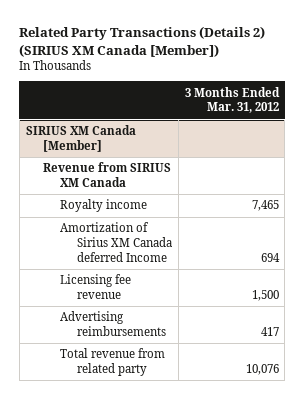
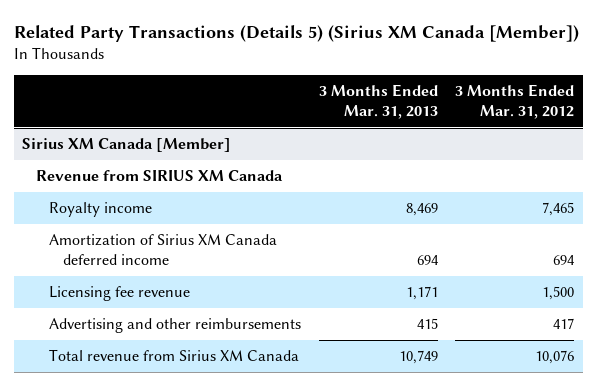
[19,25,266,57] Related Party Transactions (Details 2) (SIRIUS XM Canada [Member]) -> [13,25,579,43] Related Party Transactions (Details 5) (Sirius XM Canada [Member])
none -> [318,84,438,120] 3 Months Ended Mar. 31, 2013
[25,125,136,153] SIRIUS XM Canada [Member] -> [22,137,232,152] Sirius XM Canada [Member]
[59,222,173,262] Amortization of Sirius XM Canada deferred Income -> [49,233,278,265] Amortization of Sirius XM Canada deferred income
[59,311,167,337] Advertising reimbursements -> [49,317,302,333] Advertising and other reimbursements
[59,348,165,377] Total revenue from related party -> [49,348,300,361] Total revenue from Sirius XM Canada

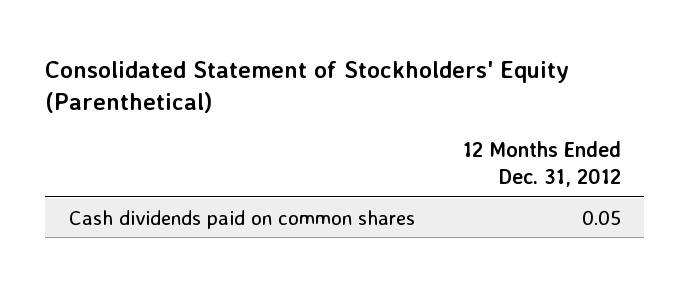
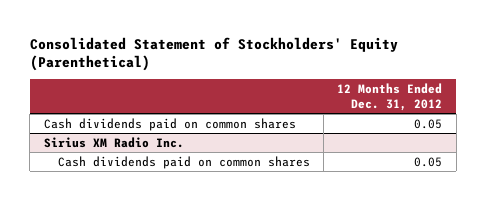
none -> [43,136,184,148] Sirius XM Radio Inc.
none -> [57,155,310,169] Cash dividends paid on common shares

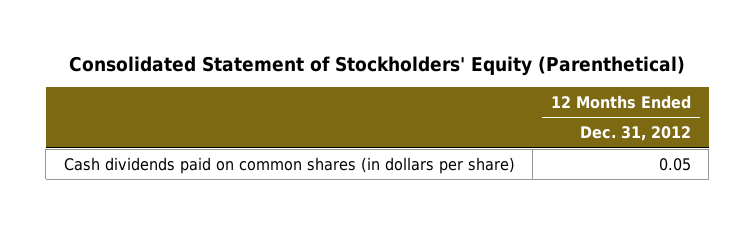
[43,136,184,148] Sirius XM Radio Inc. -> none
[57,155,310,169] Cash dividends paid on common shares -> none
[43,117,296,131] Cash dividends paid on common shares -> [63,157,515,175] Cash dividends paid on common shares (in dollars per share)

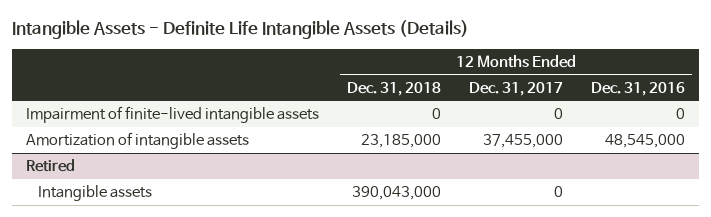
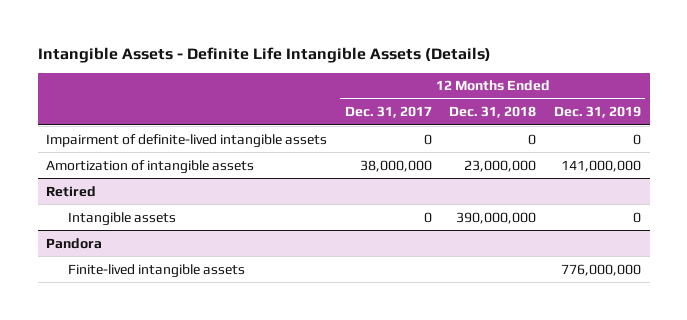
[591,81,686,96] Dec. 31, 2016 -> none
none -> [553,106,641,119] Dec. 31, 2019
[26,106,320,124] Impairment of finite-lived intangible assets -> [46,133,328,148] Impairment of definite-lived intangible assets
[361,134,442,149] 23,185,000 -> [464,159,537,172] 23,000,000
[483,134,564,149] 37,455,000 -> [359,159,432,172] 38,000,000
[352,186,442,201] 390,043,000 -> [456,211,537,224] 390,000,000
none -> [46,237,103,249] Pandora
none -> [67,263,245,278] Finite-lived intangible assets

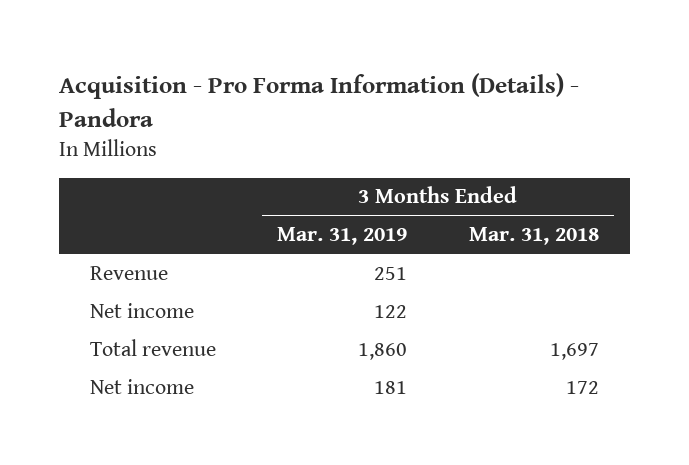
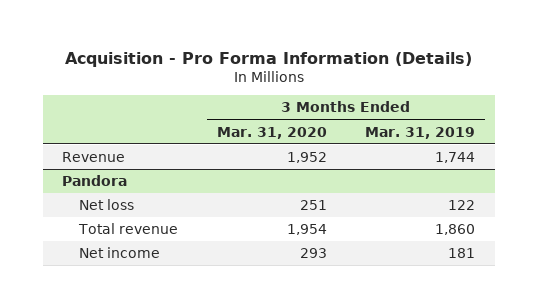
[59,72,580,127] Acquisition - Pro Forma Information (Details) - Pandora -> [64,51,472,67] Acquisition - Pro Forma Information (Details)
[468,227,599,246] Mar. 31, 2018 -> none
none -> [216,126,327,139] Mar. 31, 2020
[374,266,408,280] 251 -> [435,152,476,164] 1,744
none -> [61,175,127,187] Pandora
[89,302,194,318] Net income -> [79,199,135,211] Net loss

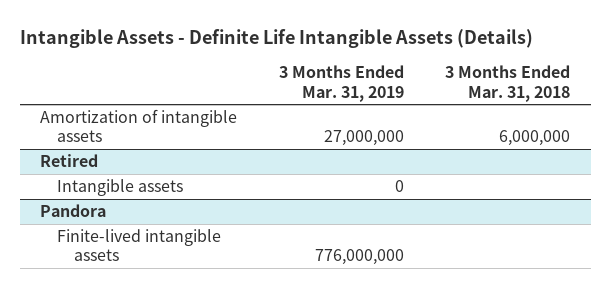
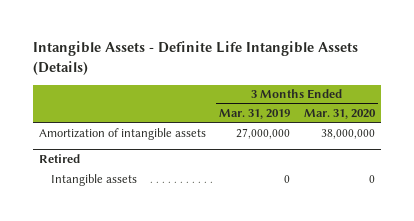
[445,65,571,102] 3 Months Ended Mar. 31, 2018 -> none
none -> [303,109,376,120] Mar. 31, 2020
[40,204,107,218] Pandora -> none
[57,229,222,262] Finite-lived intangible assets -> none

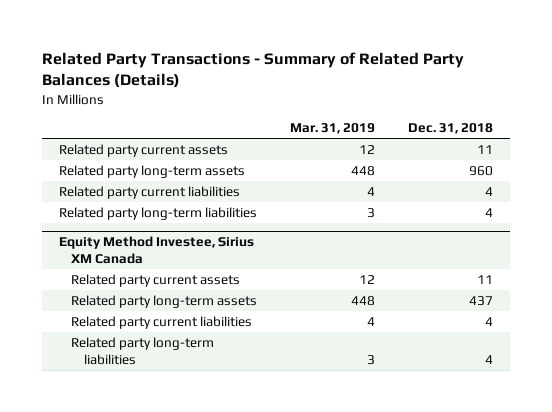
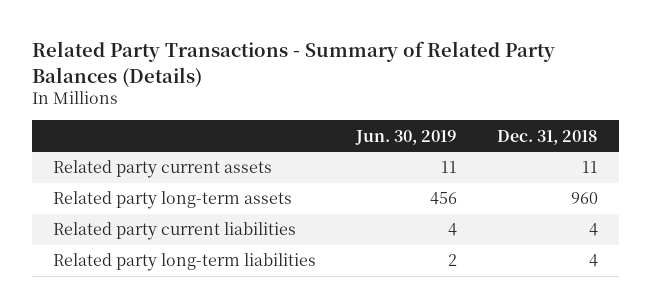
[290,123,376,135] Mar. 31, 2019 -> none
none -> [354,129,457,145] Jun. 30, 2019
[58,236,254,264] Equity Method Investee, Sirius XM Canada -> none
[71,274,241,288] Related party current assets -> none
[71,295,258,309] Related party long-term assets -> none
[71,316,253,330] Related party current liabilities -> none
[71,337,215,365] Related party long-term liabilities -> none

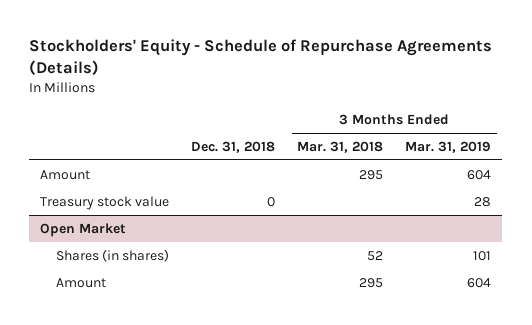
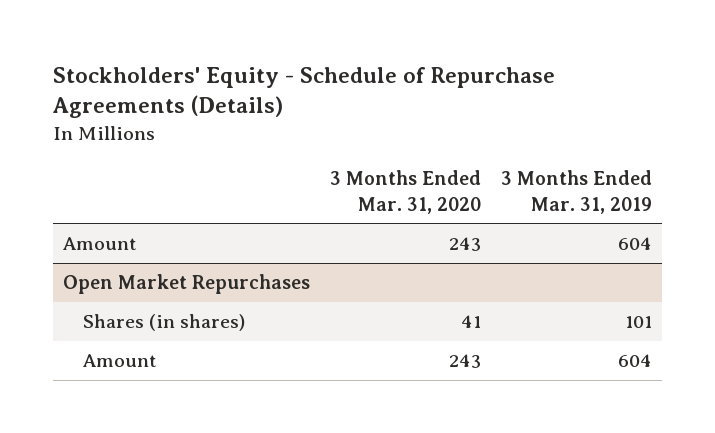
[191,140,276,153] Dec. 31, 2018 -> none
[297,140,384,153] Mar. 31, 2018 -> none
none -> [329,170,481,214] 3 Months Ended Mar. 31, 2020
[40,195,170,210] Treasury stock value -> none
[40,222,127,237] Open Market -> [62,274,310,295] Open Market Repurchases

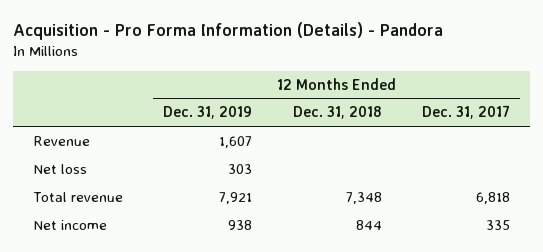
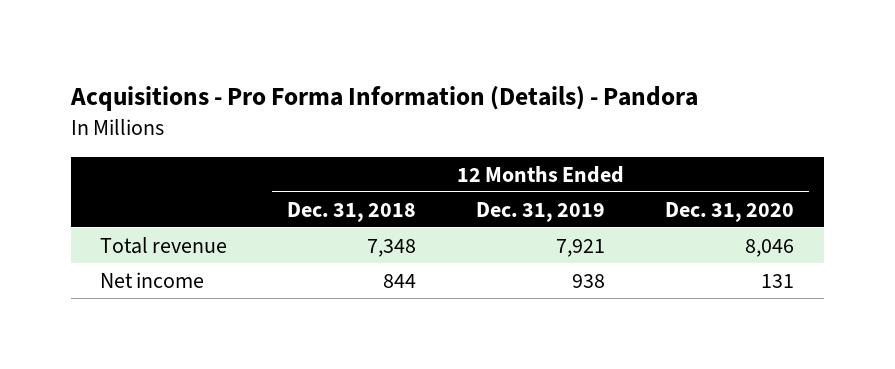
[12,21,443,40] Acquisition - Pro Forma Information (Details) - Pandora -> [69,85,698,111] Acquisitions - Pro Forma Information (Details) - Pandora
[422,105,511,120] Dec. 31, 2017 -> none
none -> [665,201,795,222] Dec. 31, 2020
[33,135,91,146] Revenue -> none
[33,163,88,174] Net loss -> none

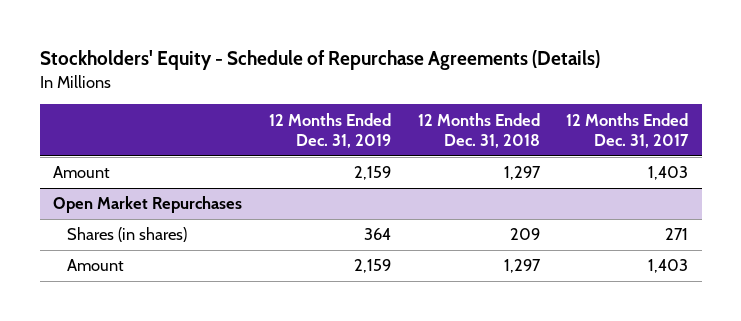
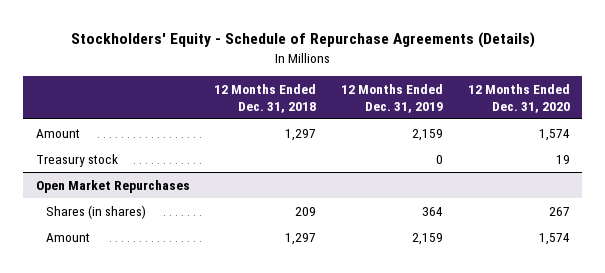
[566,112,690,148] 12 Months Ended Dec. 31, 2017 -> none
none -> [467,84,570,113] 12 Months Ended Dec. 31, 2020
none -> [35,153,118,167] Treasury stock

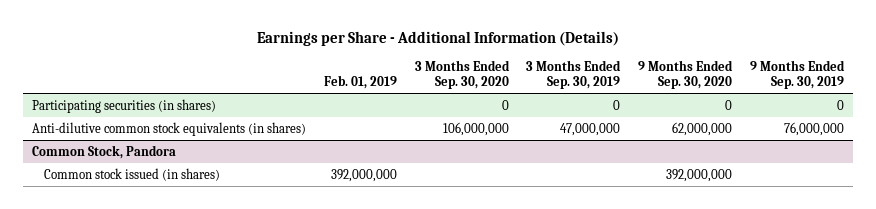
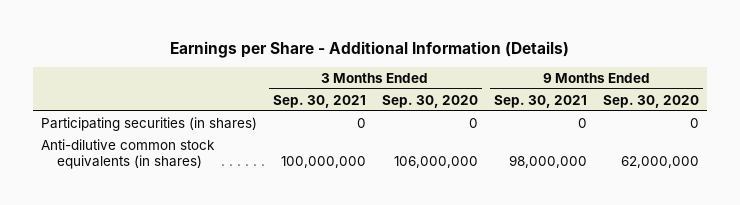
[323,75,397,90] Feb. 01, 2019 -> none
[526,59,622,90] 3 Months Ended Sep. 30, 2019 -> none
[749,59,845,90] 9 Months Ended Sep. 30, 2019 -> none
none -> [272,94,366,108] Sep. 30, 2021
none -> [494,94,588,108] Sep. 30, 2021
[32,144,177,159] Common Stock, Pandora -> none
[44,167,221,181] Common stock issued (in shares) -> none

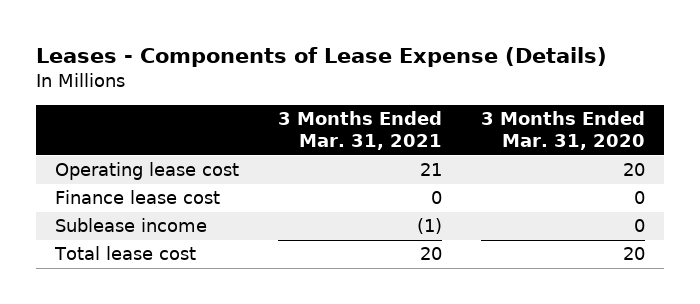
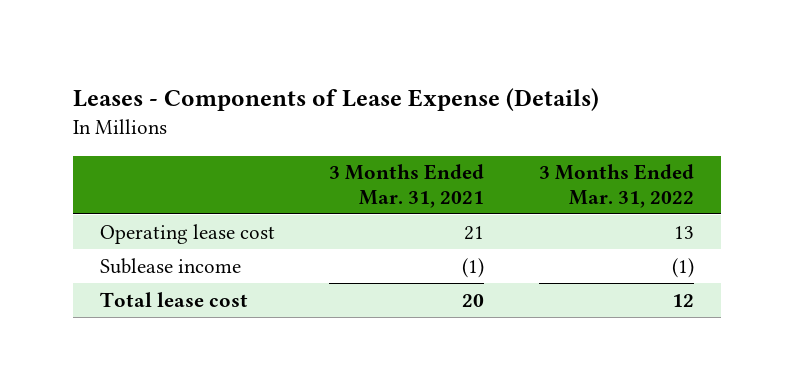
[480,111,645,151] 3 Months Ended Mar. 31, 2020 -> none
none -> [538,164,694,208] 3 Months Ended Mar. 31, 2022
[55,190,221,205] Finance lease cost -> none

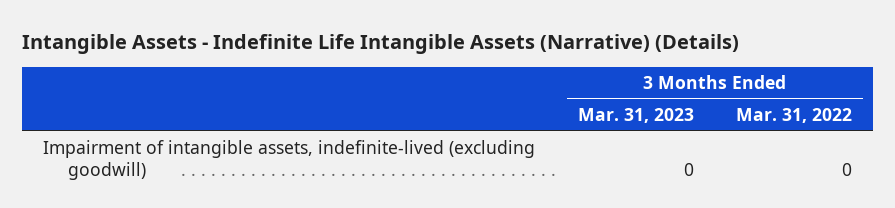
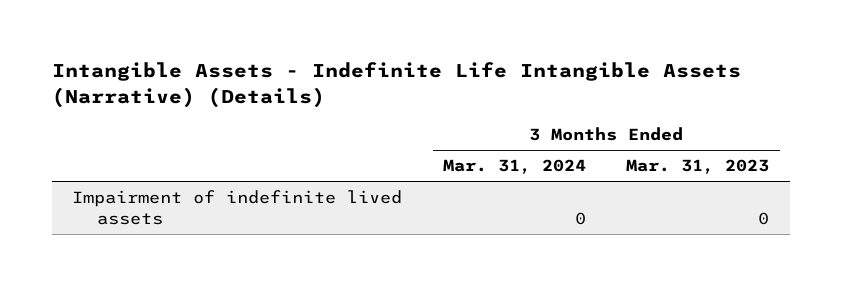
[735,108,852,124] Mar. 31, 2022 -> none
none -> [442,159,586,175] Mar. 31, 2024
[43,140,536,181] Impairment of intangible assets, indefinite-lived (excluding goodwill) -> [72,190,403,226] Impairment of indefinite lived assets

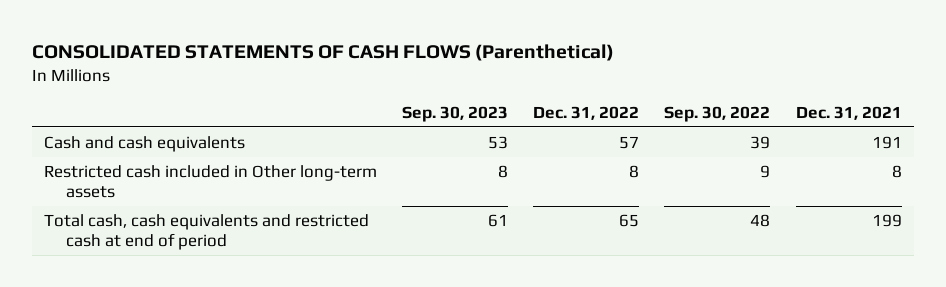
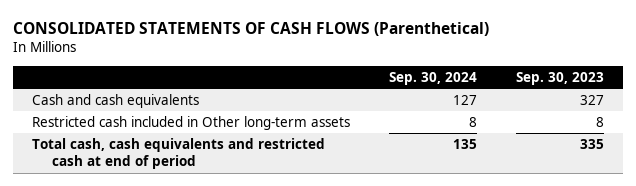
[533,105,640,120] Dec. 31, 2022 -> none
[664,105,771,122] Sep. 30, 2022 -> none
[795,105,902,120] Dec. 31, 2021 -> none
none -> [389,71,478,85] Sep. 30, 2024
[488,136,509,150] 53 -> [579,95,604,106] 327
[488,214,509,228] 61 -> [579,139,604,150] 335

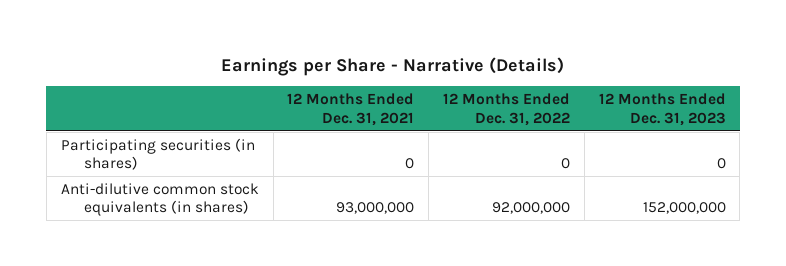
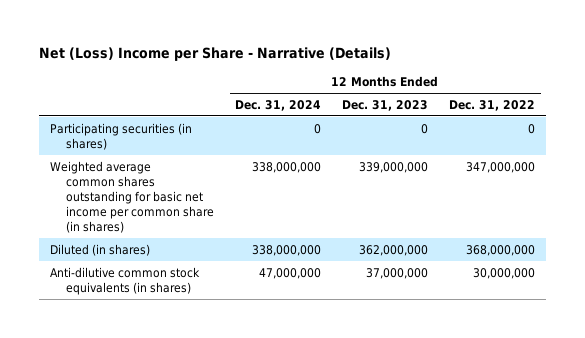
[221,56,565,76] Earnings per Share - Narrative (Details) -> [39,47,392,62] Net (Loss) Income per Share - Narrative (Details)
[287,93,415,126] 12 Months Ended Dec. 31, 2021 -> none
none -> [234,99,321,111] Dec. 31, 2024
none -> [49,160,214,234] Weighted average common shares outstanding for basic net income per common share (in shares)
none -> [49,243,150,256] Diluted (in shares)
[492,202,571,215] 92,000,000 -> [473,267,536,279] 30,000,000
[642,202,726,215] 152,000,000 -> [366,267,429,279] 37,000,000

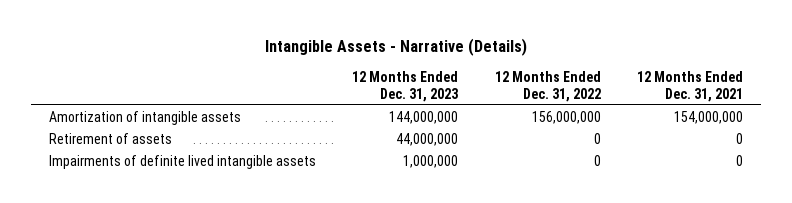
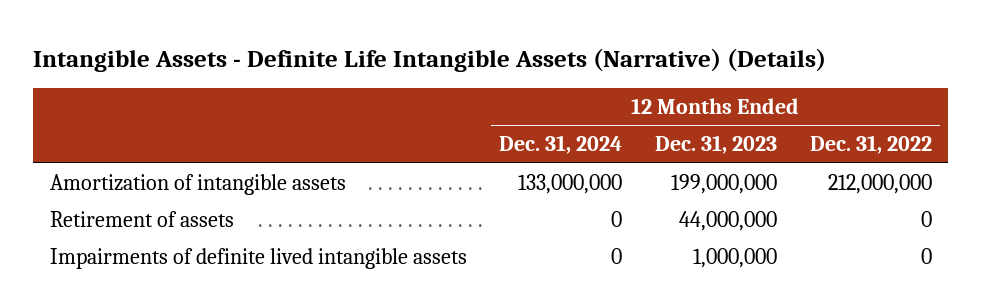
[264,38,527,57] Intangible Assets - Narrative (Details) -> [33,47,827,72] Intangible Assets - Definite Life Intangible Assets (Narrative) (Details)
[637,71,744,102] 12 Months Ended Dec. 31, 2021 -> none
none -> [499,135,623,155] Dec. 31, 2024
[389,110,459,124] 144,000,000 -> [670,173,777,194] 199,000,000
[531,110,601,124] 156,000,000 -> [827,173,932,194] 212,000,000

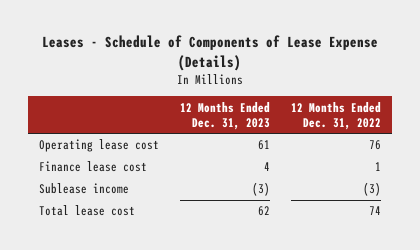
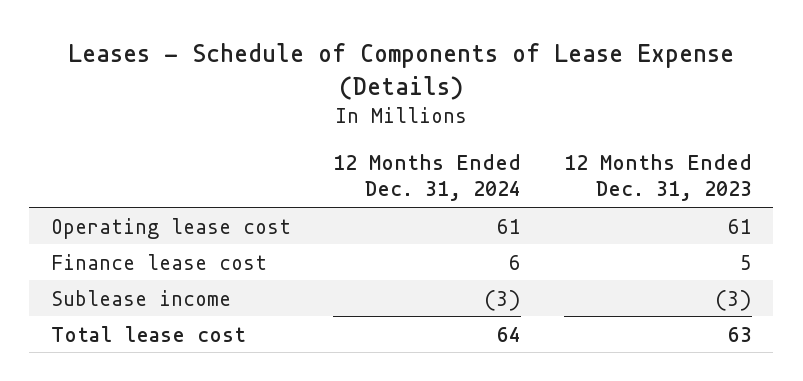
[291,101,382,130] 12 Months Ended Dec. 31, 2022 -> none
none -> [333,154,522,202] 12 Months Ended Dec. 31, 2024
[264,162,271,172] 4 -> [739,254,752,270] 5
[258,206,271,217] 62 -> [727,326,752,342] 63

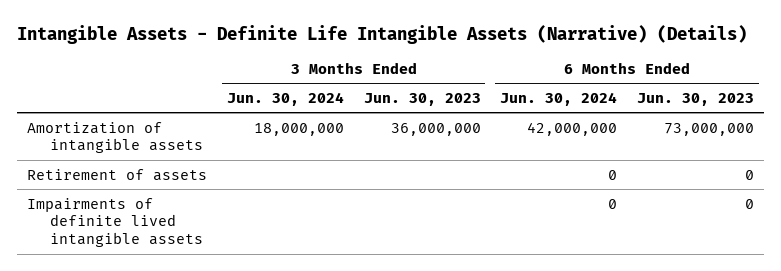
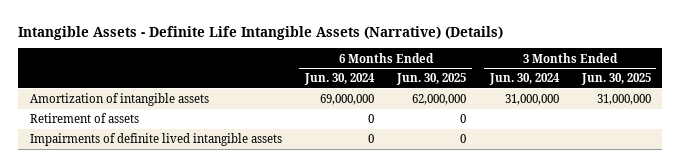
[363,93,481,107] Jun. 30, 2023 -> none
[636,93,754,107] Jun. 30, 2023 -> none
none -> [396,73,467,86] Jun. 30, 2025
none -> [580,73,651,86] Jun. 30, 2025
[253,122,344,136] 18,000,000 -> [504,94,559,106] 31,000,000
[527,121,618,136] 42,000,000 -> [320,94,375,106] 69,000,000

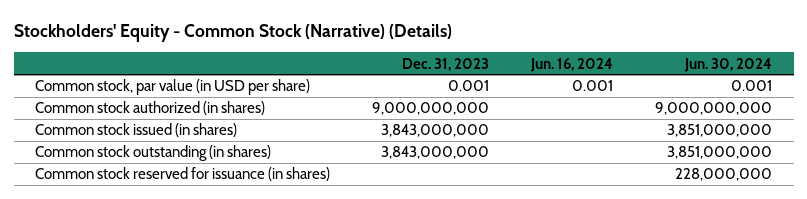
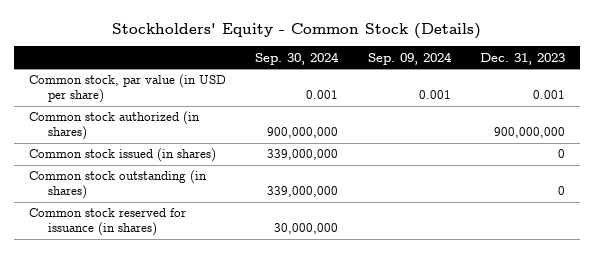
[13,24,452,43] Stockholders' Equity - Common Stock (Narrative) (Details) -> [111,22,481,39] Stockholders' Equity - Common Stock (Details)
[530,57,614,72] Jun. 16, 2024 -> none
[684,57,773,72] Jun. 30, 2024 -> none
none -> [255,51,340,65] Sep. 30, 2024
none -> [367,51,452,65] Sep. 09, 2024
[371,102,489,116] 9,000,000,000 -> [494,126,566,138] 900,000,000
[380,124,489,138] 3,843,000,000 -> [558,149,566,159] 0
[380,146,489,160] 3,843,000,000 -> [558,185,566,195] 0

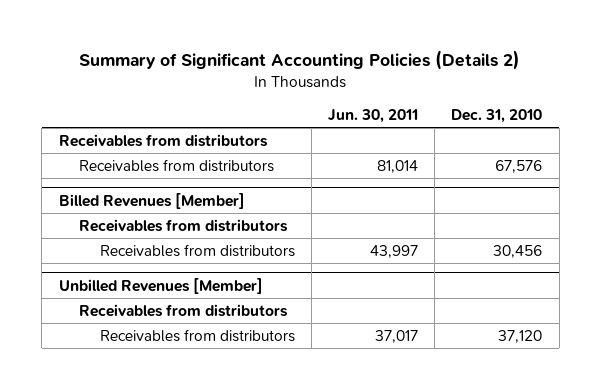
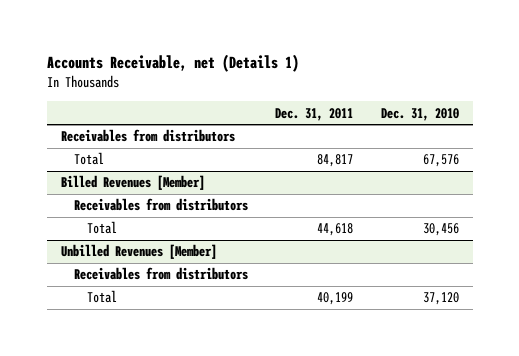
[79,49,521,70] Summary of Significant Accounting Policies (Details 2) -> [46,54,299,73] Accounts Receivable, net (Details 1)
[328,108,419,123] Jun. 30, 2011 -> none
none -> [275,107,354,121] Dec. 31, 2011
[79,158,275,172] Receivables from distributors -> [73,152,104,166] Total
[99,243,295,257] Receivables from distributors -> [86,221,117,235] Total
[99,328,295,342] Receivables from distributors -> [86,290,117,304] Total

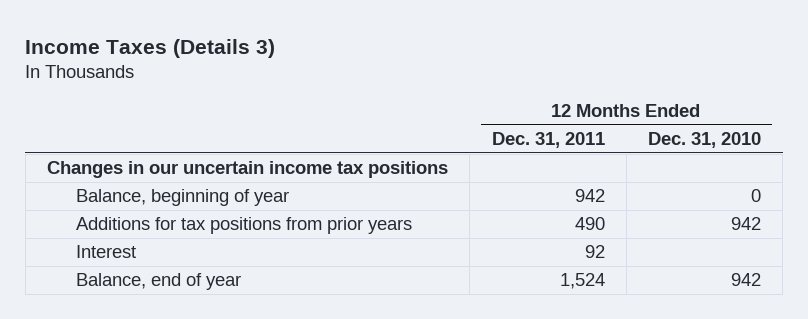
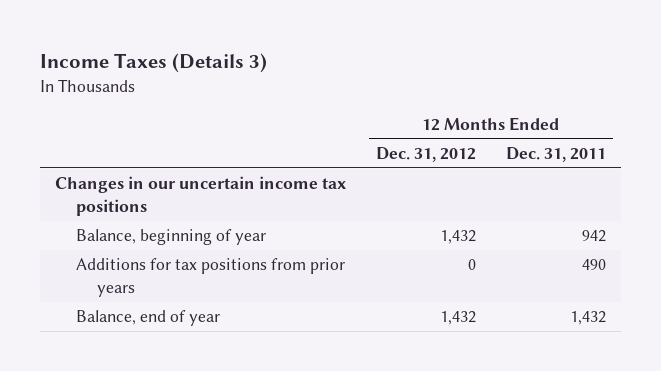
[648,131,762,148] Dec. 31, 2010 -> none
none -> [376,147,477,163] Dec. 31, 2012
[76,245,137,259] Interest -> none
[559,273,605,290] 1,524 -> [569,311,606,326] 1,432

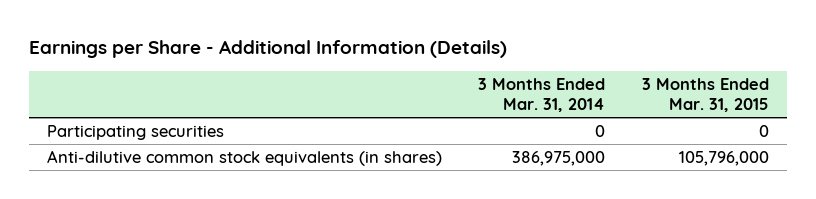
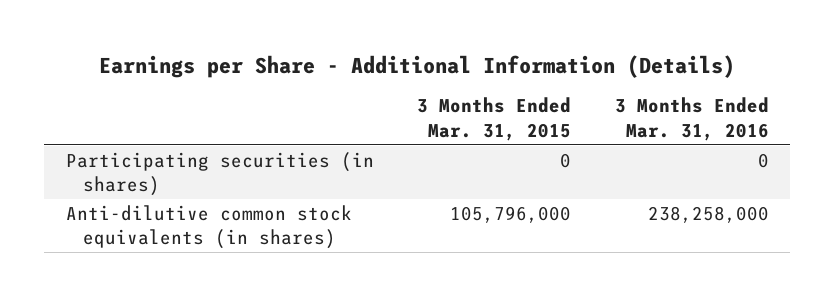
[478,78,606,112] 3 Months Ended Mar. 31, 2014 -> none
none -> [614,97,769,141] 3 Months Ended Mar. 31, 2016
[46,124,224,140] Participating securities -> [65,152,374,197] Participating securities (in shares)

